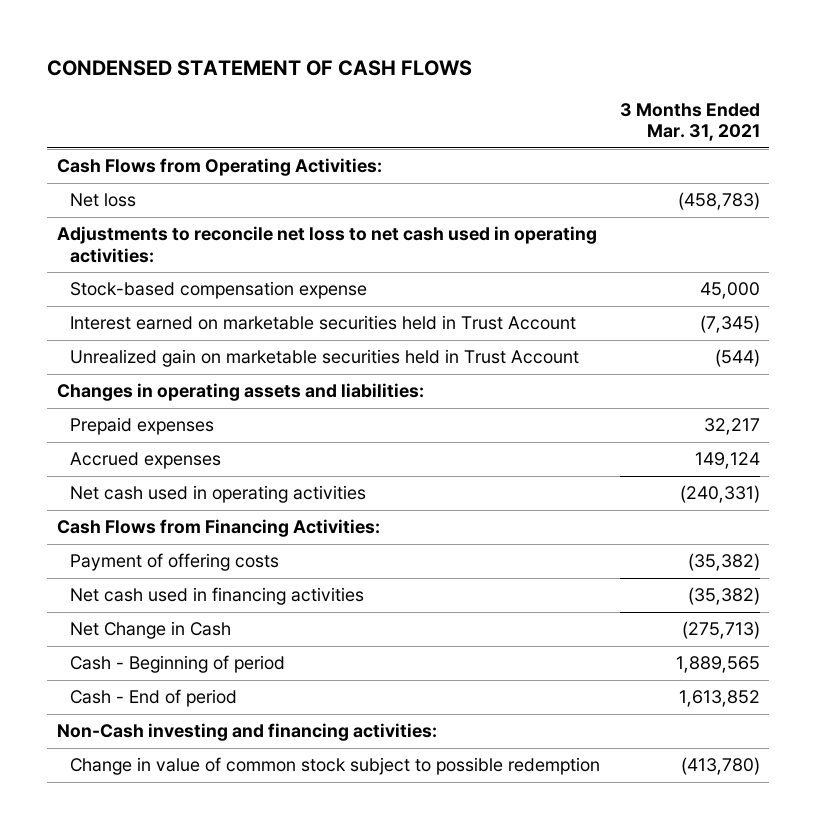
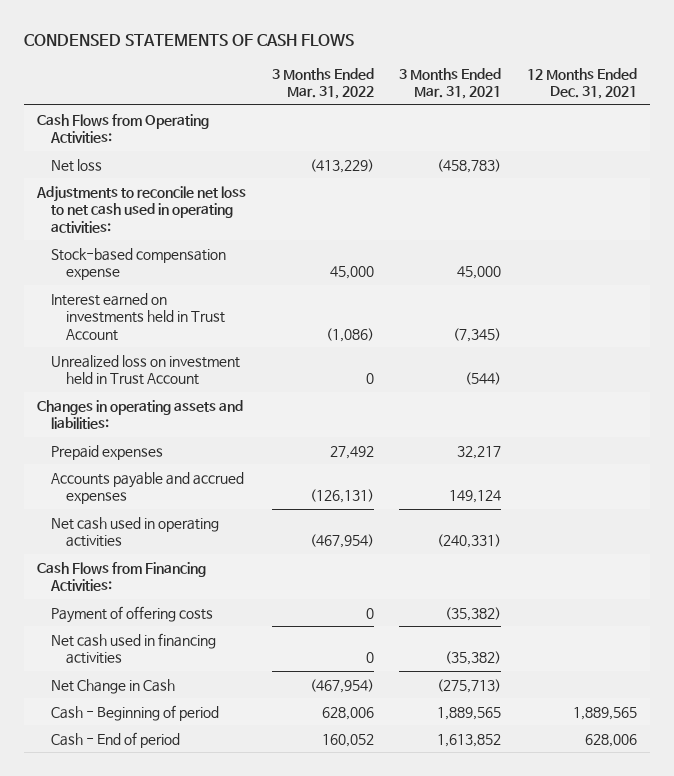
[47,59,473,76] CONDENSED STATEMENT OF CASH FLOWS -> [24,34,355,47] CONDENSED STATEMENTS OF CASH FLOWS
none -> [271,67,374,100] 3 Months Ended Mar. 31, 2022
none -> [526,67,637,100] 12 Months Ended Dec. 31, 2021
[70,315,577,331] Interest earned on marketable securities held in Trust Account -> [51,292,225,341] Interest earned on investments held in Trust Account
[70,349,580,368] Unrealized gain on marketable securities held in Trust Account -> [51,354,241,386] Unrealized loss on investment held in Trust Account
[70,452,222,470] Accrued expenses -> [51,471,245,505] Accounts payable and accrued expenses
[56,723,437,742] Non-Cash investing and financing activities: -> none
[70,757,601,776] Change in value of common stock subject to possible redemption -> none

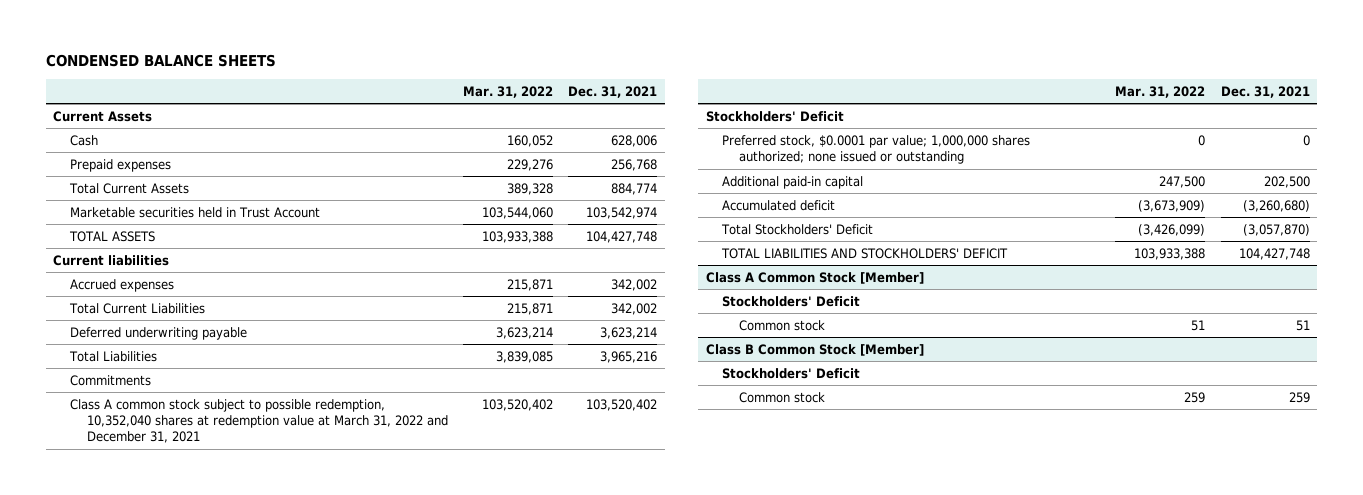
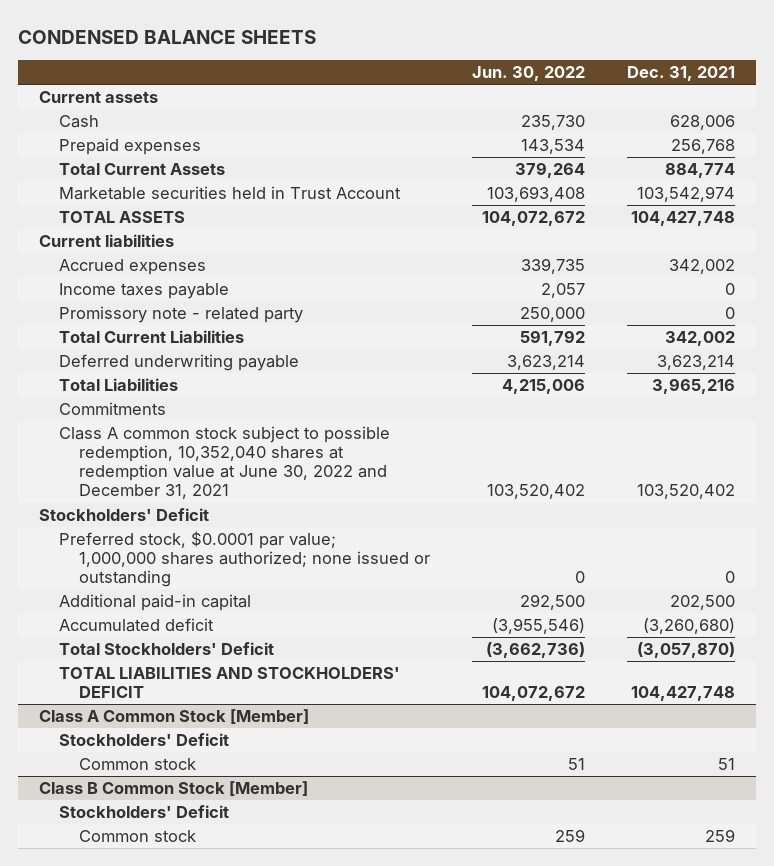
[463,86,554,99] Mar. 31, 2022 -> none
none -> [471,66,585,82] Jun. 30, 2022
[53,110,153,122] Current Assets -> [38,91,158,104] Current assets
none -> [59,283,230,300] Income taxes payable
none -> [59,306,304,324] Promissory note - related party
[70,398,448,444] Class A common stock subject to possible redemption, 10,352,040 shares at redemption value at March 31, 2022 and December 31, 2021 -> [59,426,391,500] Class A common stock subject to possible redemption, 10,352,040 shares at redemption value at June 30, 2022 and December 31, 2021

